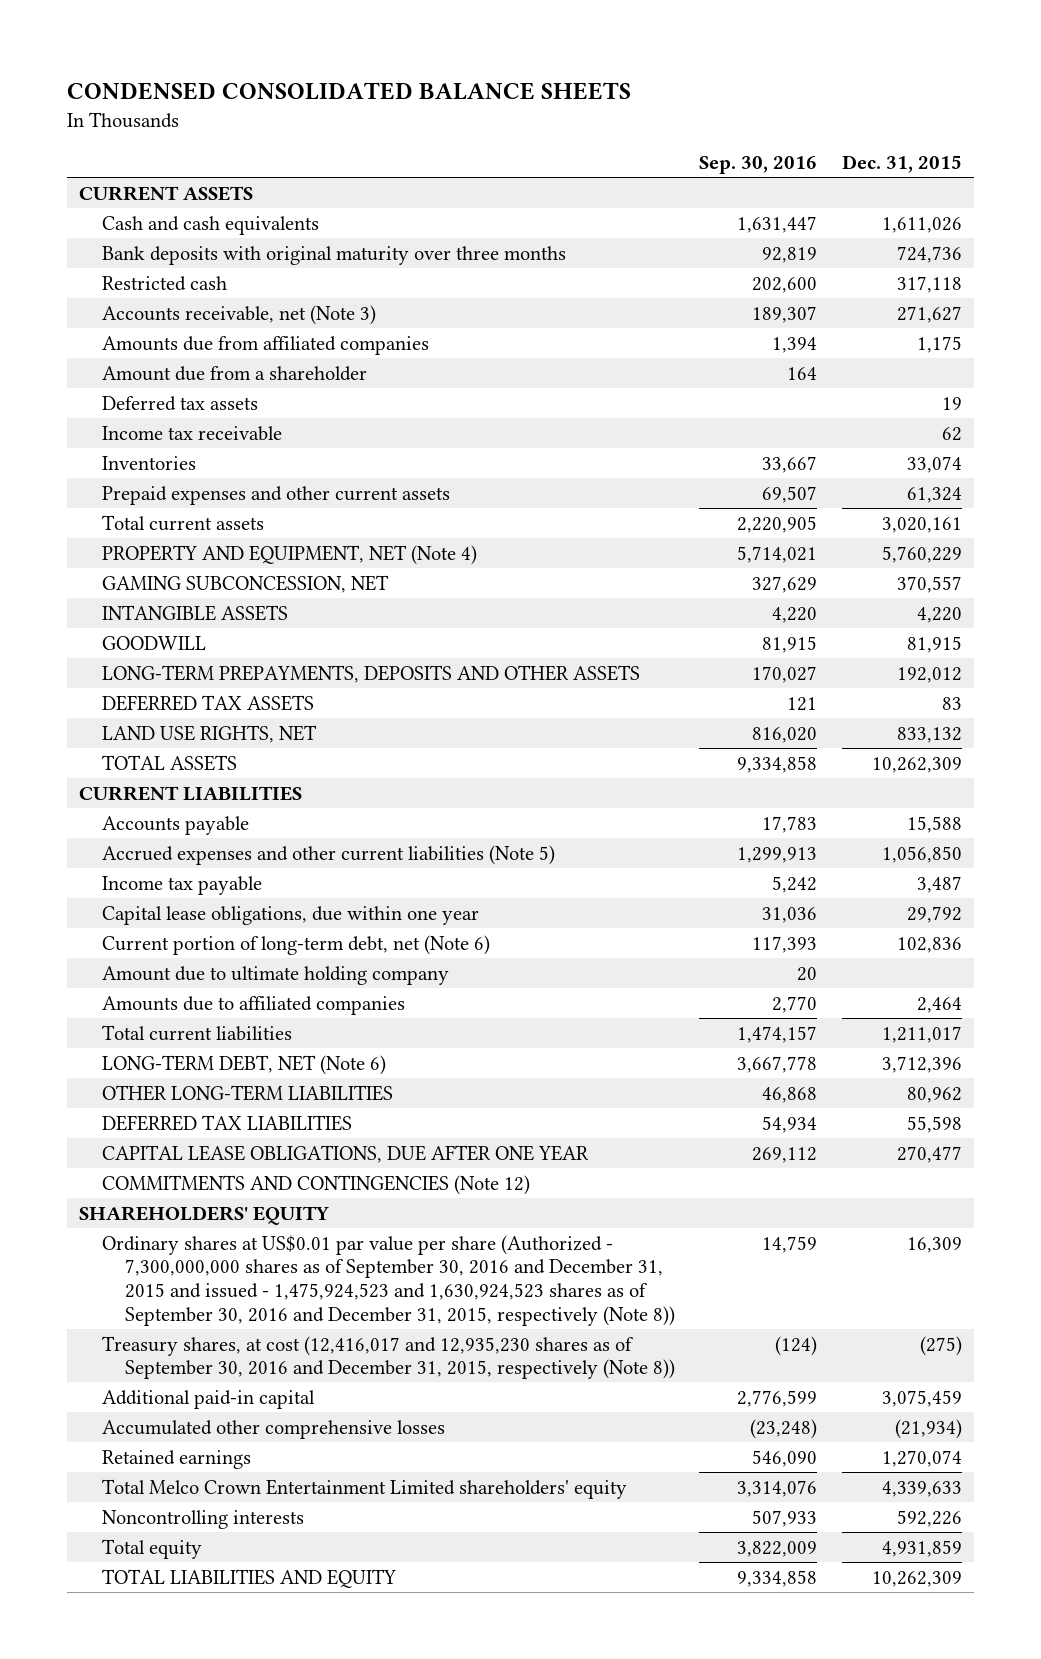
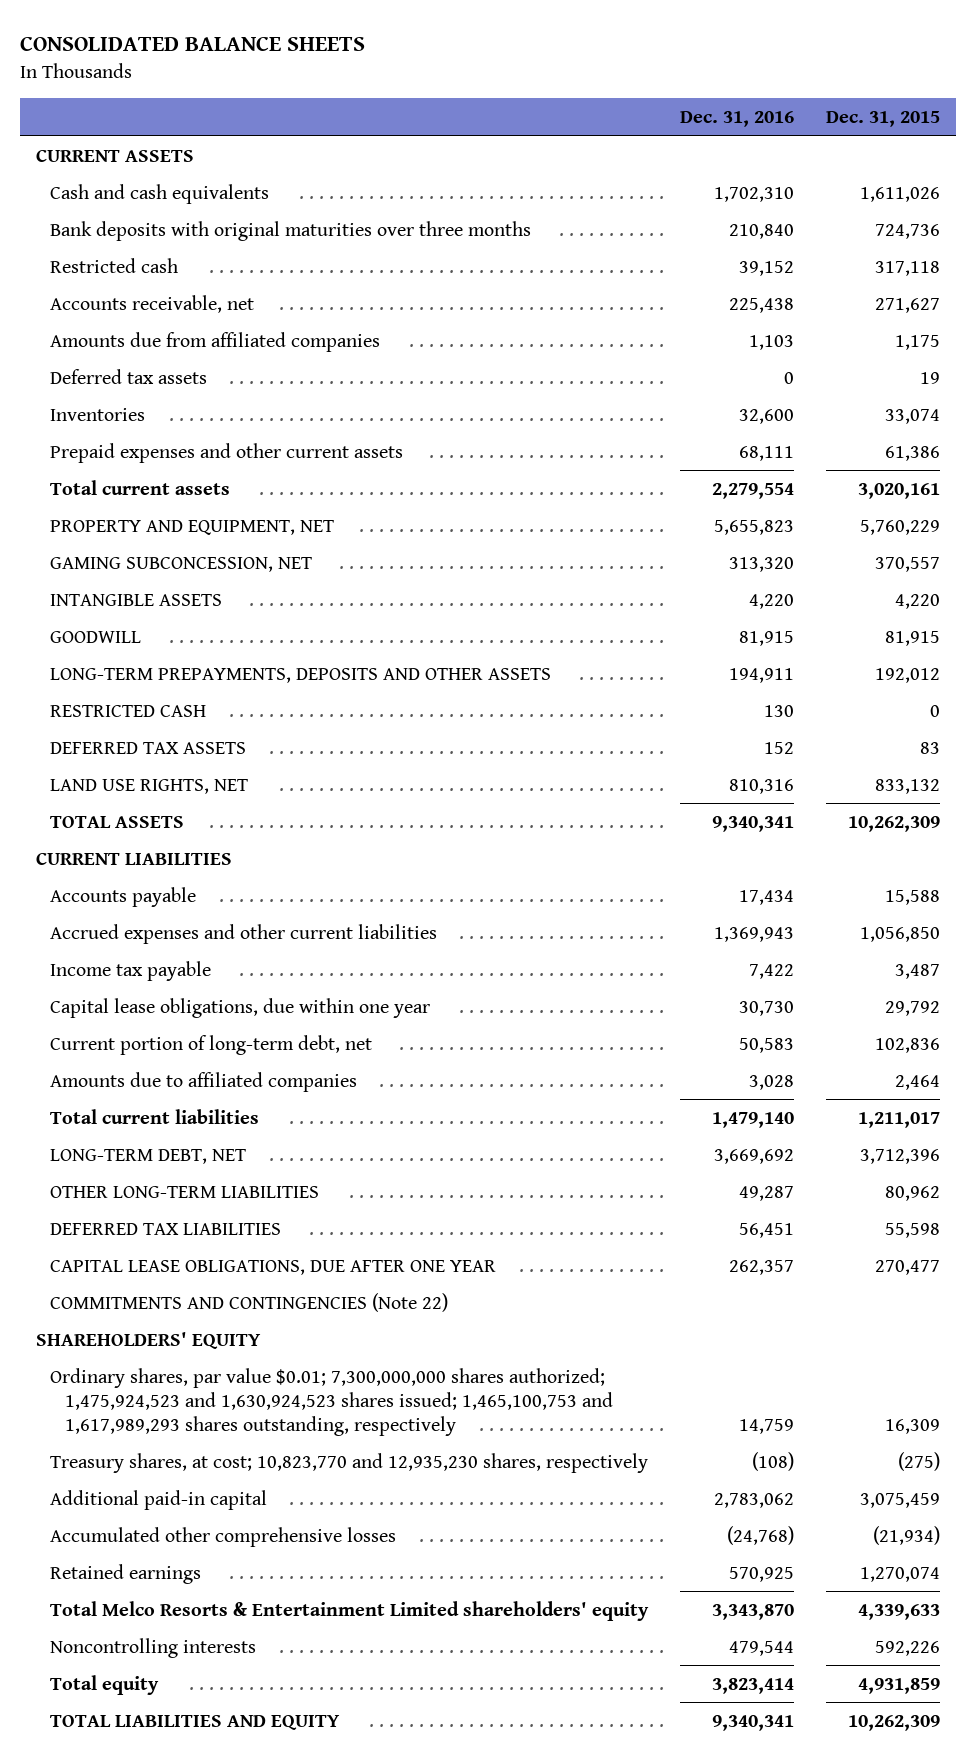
[66,81,631,100] CONDENSED CONSOLIDATED BALANCE SHEETS -> [19,36,365,52] CONSOLIDATED BALANCE SHEETS
[699,156,818,175] Sep. 30, 2016 -> none
none -> [680,111,795,128] Dec. 31, 2016
[101,245,566,265] Bank deposits with original maturity over three months -> [50,220,532,241] Bank deposits with original maturities over three months
[101,304,376,325] Accounts receivable, net (Note 3) -> [50,294,255,313] Accounts receivable, net
[101,365,367,381] Amount due from a shareholder -> none
[101,425,282,441] Income tax receivable -> none
[906,486,962,503] 61,324 -> [885,445,941,461] 61,386
[101,544,477,565] PROPERTY AND EQUIPMENT, NET (Note 4) -> [50,519,335,535] PROPERTY AND EQUIPMENT, NET
none -> [50,704,207,717] RESTRICTED CASH
[101,844,555,865] Accrued expenses and other current liabilities (Note 5) -> [50,923,438,944] Accrued expenses and other current liabilities
[101,965,449,985] Amount due to ultimate holding company -> none
[101,934,490,955] Current portion of long-term debt, net (Note 6) -> [50,1034,373,1055] Current portion of long-term debt, net
[101,1054,386,1075] LONG-TERM DEBT, NET (Note 6) -> [50,1148,247,1164] LONG-TERM DEBT, NET
[101,1174,530,1195] COMMITMENTS AND CONTINGENCIES (Note 12) -> [50,1292,449,1312] COMMITMENTS AND CONTINGENCIES (Note 22)
[101,1234,675,1326] Ordinary shares at US$0.01 par value per share (Authorized - 7,300,000,000 shares as of September 30, 2016 and December 31, 2015 and issued - 1,475,924,523 and 1,630,924,523 shares as of September 30, 2016 and December 31, 2015, respectively (Note 8)) -> [50,1367,613,1436] Ordinary shares, par value $0.01; 7,300,000,000 shares authorized; 1,475,924,523 and 1,630,924,523 shares issued; 1,465,100,753 and 1,617,989,293 shares outstanding, respectively
[101,1335,675,1380] Treasury shares, at cost (12,416,017 and 12,935,230 shares as of September 30, 2016 and December 31, 2015, respectively (Note 8)) -> [50,1452,649,1473] Treasury shares, at cost; 10,823,770 and 12,935,230 shares, respectively
[101,1478,627,1499] Total Melco Crown Entertainment Limited shareholders' equity -> [50,1600,650,1621] Total Melco Resorts & Entertainment Limited shareholders' equity

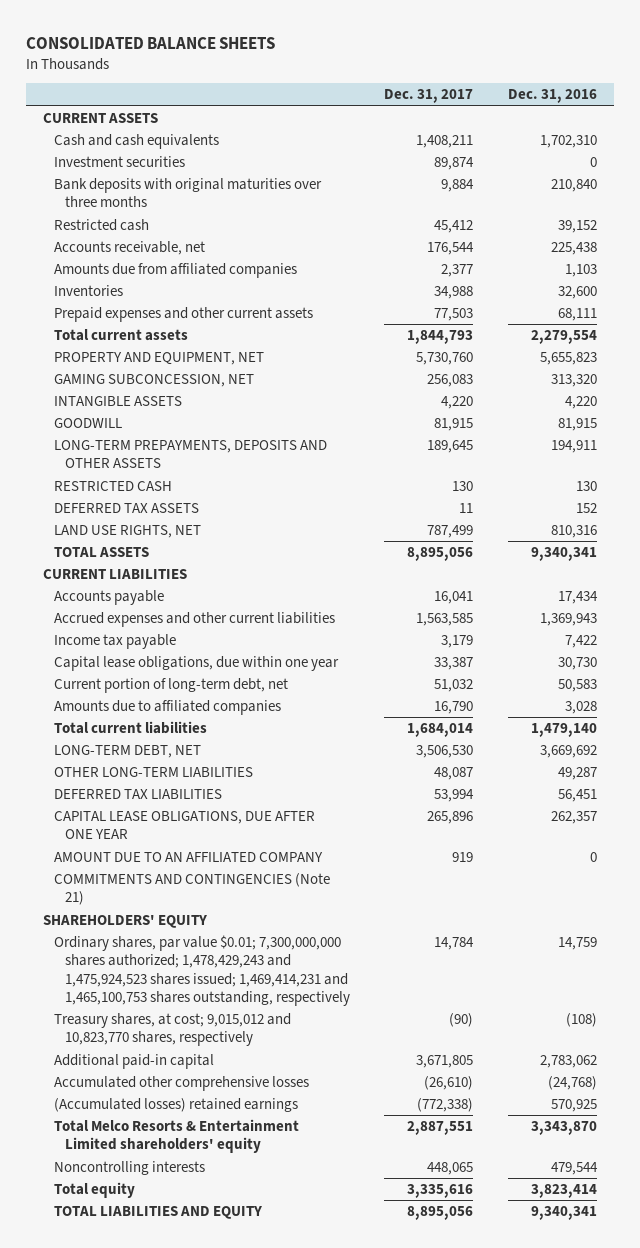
[826,111,941,128] Dec. 31, 2015 -> none
none -> [384,89,474,104] Dec. 31, 2017
none -> [53,156,185,168] Investment securities
[50,368,208,384] Deferred tax assets -> none
none -> [53,852,323,863] AMOUNT DUE TO AN AFFILIATED COMPANY
[50,1292,449,1312] COMMITMENTS AND CONTINGENCIES (Note 22) -> [53,873,330,906] COMMITMENTS AND CONTINGENCIES (Note 21)
[50,1367,613,1436] Ordinary shares, par value $0.01; 7,300,000,000 shares authorized; 1,475,924,523 and 1,630,924,523 shares issued; 1,465,100,753 and 1,617,989,293 shares outstanding, respectively -> [53,935,350,1007] Ordinary shares, par value $0.01; 7,300,000,000 shares authorized; 1,478,429,243 and 1,475,924,523 shares issued; 1,469,414,231 and 1,465,100,753 shares outstanding, respectively
[50,1452,649,1473] Treasury shares, at cost; 10,823,770 and 12,935,230 shares, respectively -> [53,1013,291,1047] Treasury shares, at cost; 9,015,012 and 10,823,770 shares, respectively
[50,1563,202,1584] Retained earnings -> [53,1098,298,1113] (Accumulated losses) retained earnings

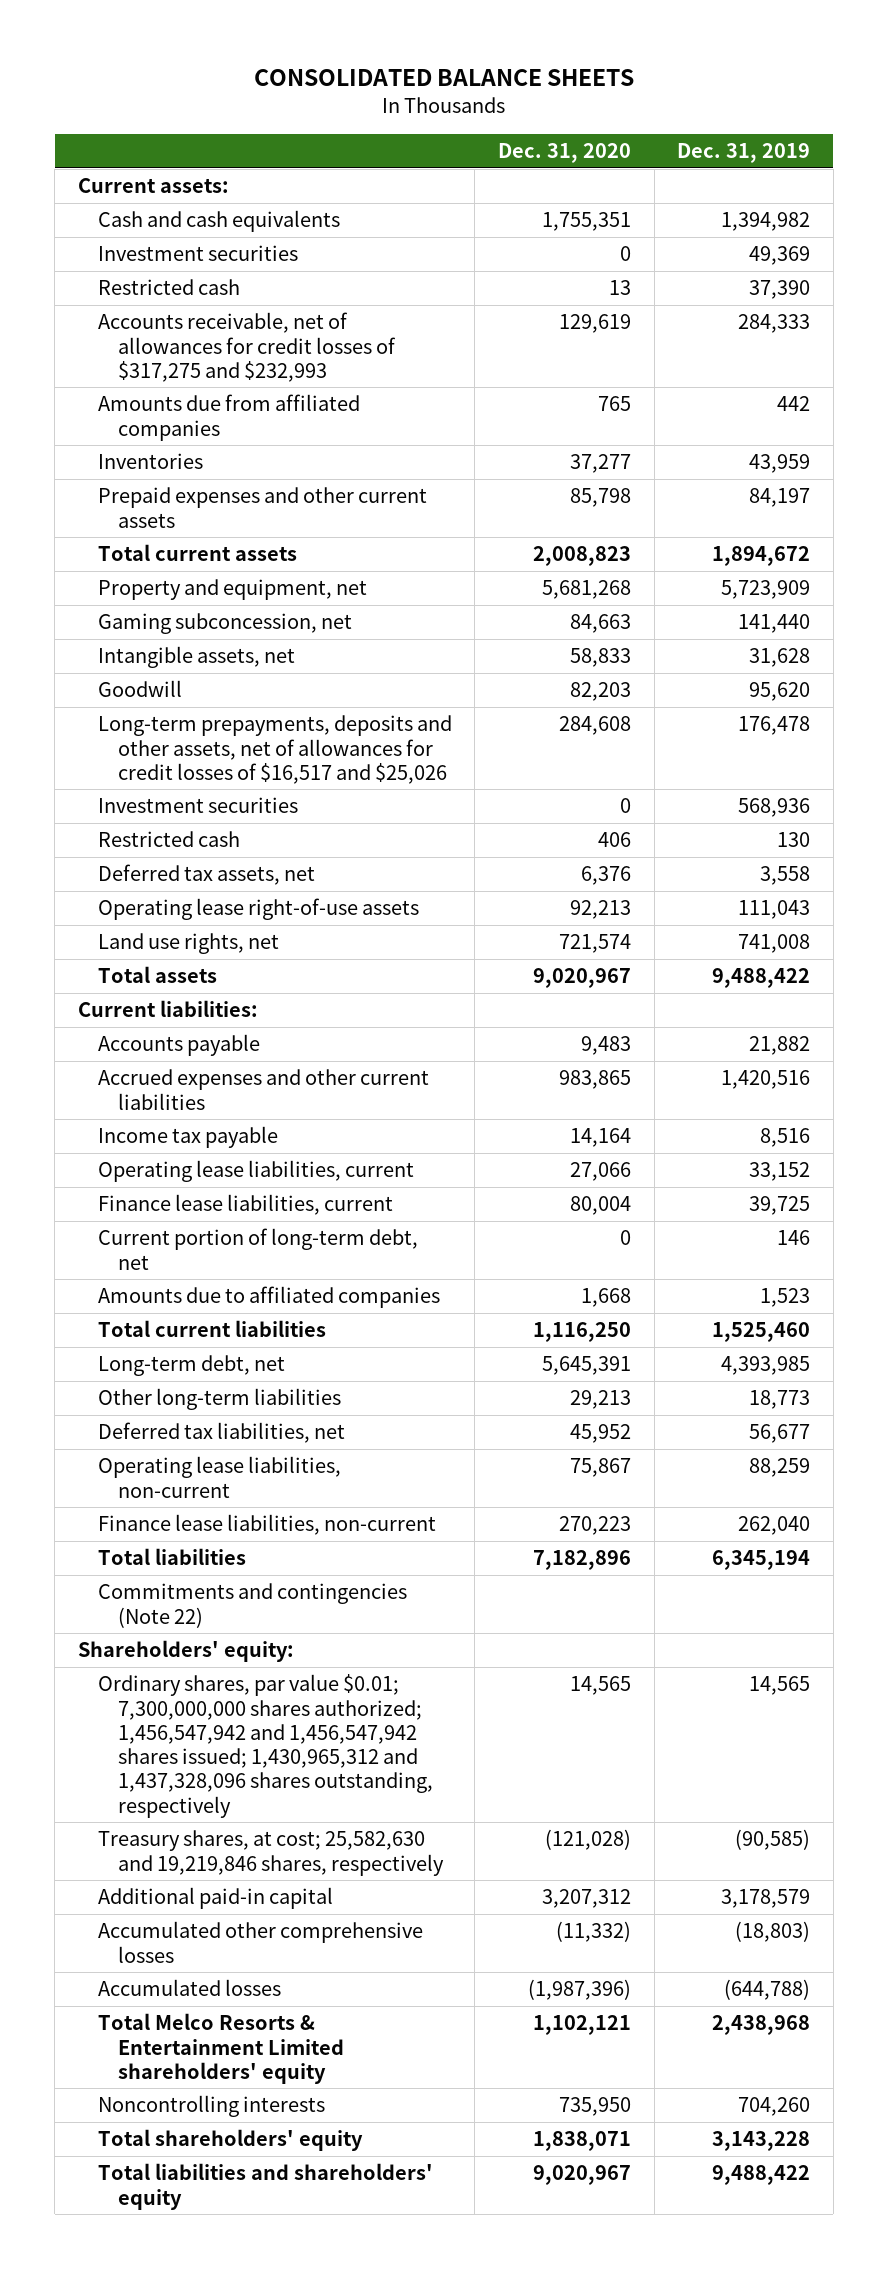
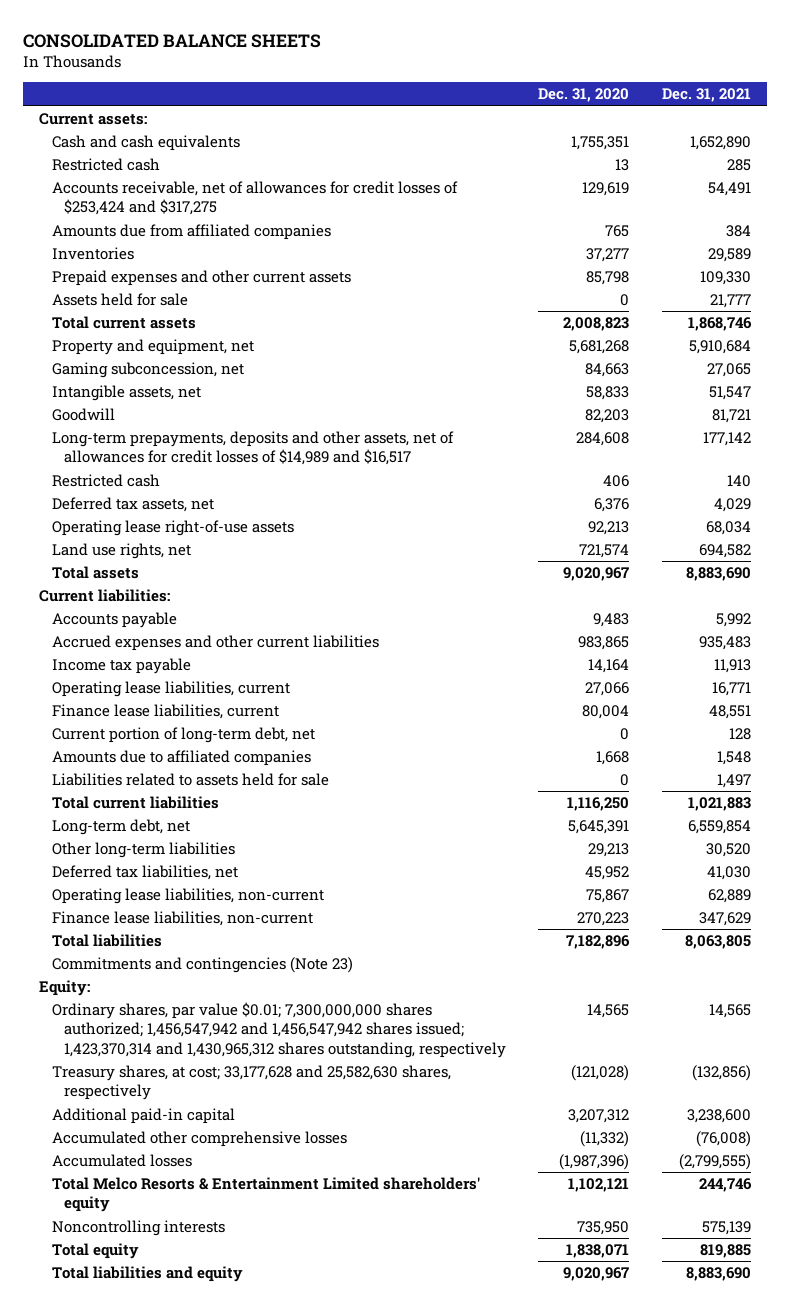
[677,142,811,163] Dec. 31, 2019 -> none
none -> [662,88,752,103] Dec. 31, 2021
[97,245,298,262] Investment securities -> none
[97,312,396,382] Accounts receivable, net of allowances for credit losses of $317,275 and $232,993 -> [51,181,458,216] Accounts receivable, net of allowances for credit losses of $253,424 and $317,275
none -> [51,293,188,307] Assets held for sale
[97,797,298,814] Investment securities -> none
[97,715,452,784] Long-term prepayments, deposits and other assets, net of allowances for credit losses of $16,517 and $25,026 -> [51,431,454,466] Long-term prepayments, deposits and other assets, net of allowances for credit losses of $14,989 and $16,517
none -> [51,773,329,787] Liabilities related to assets held for sale
[97,1583,407,1628] Commitments and contingencies (Note 22) -> [51,957,353,974] Commitments and contingencies (Note 23)
[78,1640,295,1663] Shareholders' equity: -> [39,980,91,997] Equity:
[97,1674,433,1818] Ordinary shares, par value $0.01; 7,300,000,000 shares authorized; 1,456,547,942 and 1,456,547,942 shares issued; 1,430,965,312 and 1,437,328,096 shares outstanding, respectively -> [51,1002,506,1058] Ordinary shares, par value $0.01; 7,300,000,000 shares authorized; 1,456,547,942 and 1,456,547,942 shares issued; 1,423,370,314 and 1,430,965,312 shares outstanding, respectively
[97,1830,444,1876] Treasury shares, at cost; 25,582,630 and 19,219,846 shares, respectively -> [51,1065,451,1101] Treasury shares, at cost; 33,177,628 and 25,582,630 shares, respectively
[97,2129,363,2152] Total shareholders' equity -> [51,1243,139,1260] Total equity
[97,2163,433,2210] Total liabilities and shareholders' equity -> [51,1266,243,1283] Total liabilities and equity

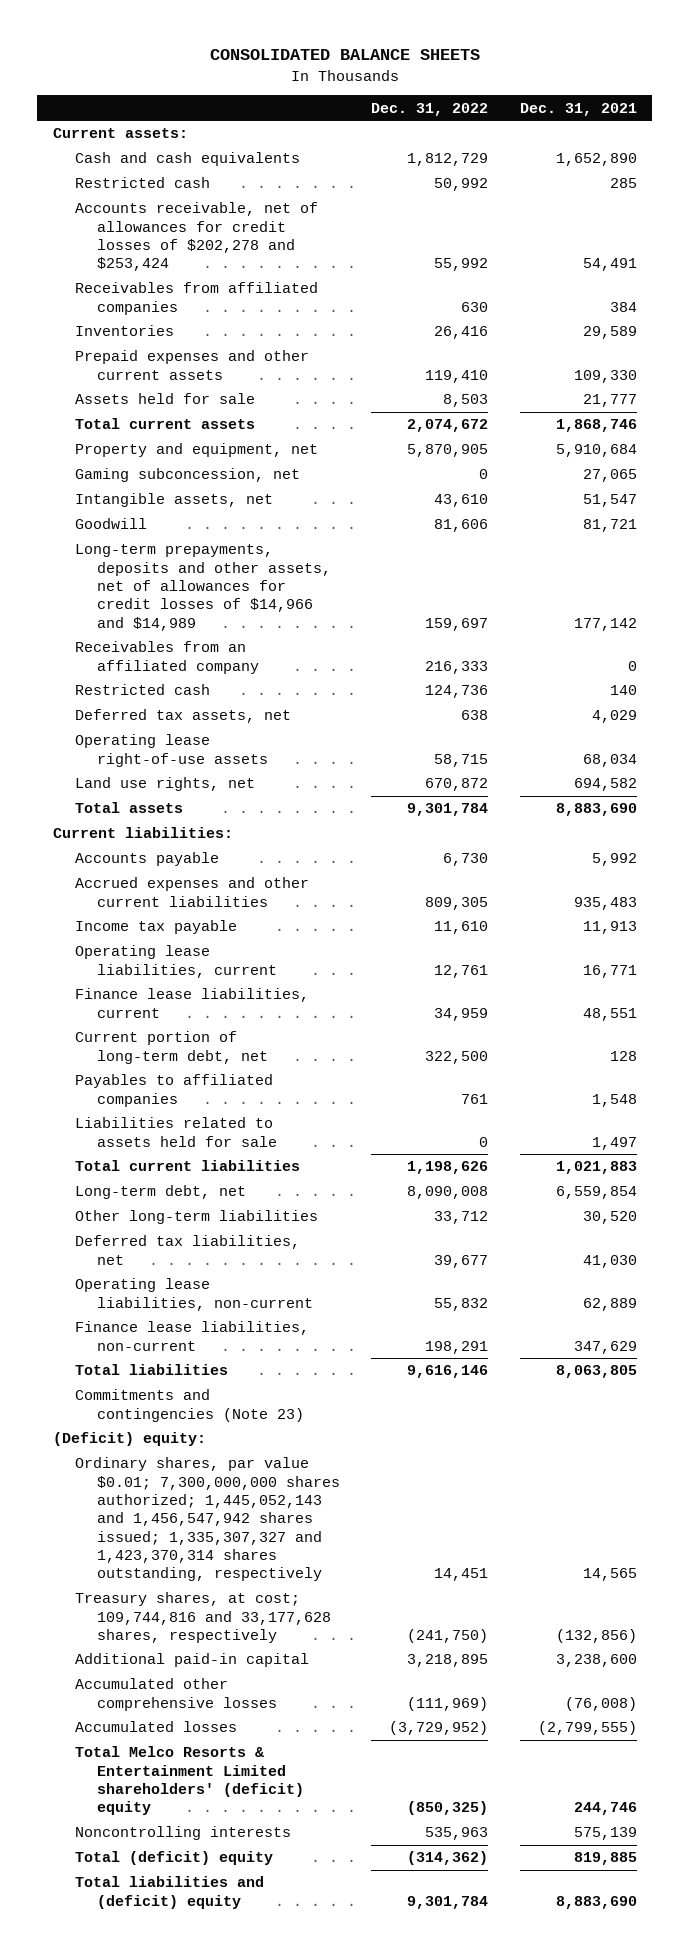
[538,88,630,103] Dec. 31, 2020 -> none
none -> [371,102,489,116] Dec. 31, 2022
[51,181,458,216] Accounts receivable, net of allowances for credit losses of $253,424 and $317,275 -> [74,202,318,272] Accounts receivable, net of allowances for credit losses of $202,278 and $253,424
[51,224,331,241] Amounts due from affiliated companies -> [74,282,318,315] Receivables from affiliated companies
[51,431,454,466] Long-term prepayments, deposits and other assets, net of allowances for credit losses of $14,989 and $16,517 -> [74,544,331,631] Long-term prepayments, deposits and other assets, net of allowances for credit losses of $14,966 and $14,989
none -> [74,641,259,674] Receivables from an affiliated company
[51,750,311,767] Amounts due to affiliated companies -> [74,1074,273,1107] Payables to affiliated companies
[39,980,91,997] Equity: -> [52,1432,206,1447] (Deficit) equity:
[51,1002,506,1058] Ordinary shares, par value $0.01; 7,300,000,000 shares authorized; 1,456,547,942 and 1,456,547,942 shares issued; 1,423,370,314 and 1,430,965,312 shares outstanding, respectively -> [74,1457,340,1582] Ordinary shares, par value $0.01; 7,300,000,000 shares authorized; 1,445,052,143 and 1,456,547,942 shares issued; 1,335,307,327 and 1,423,370,314 shares outstanding, respectively
[51,1065,451,1101] Treasury shares, at cost; 33,177,628 and 25,582,630 shares, respectively -> [74,1592,331,1644] Treasury shares, at cost; 109,744,816 and 33,177,628 shares, respectively
[51,1177,480,1213] Total Melco Resorts & Entertainment Limited shareholders' equity -> [74,1746,304,1816] Total Melco Resorts & Entertainment Limited shareholders' (deficit) equity
[51,1243,139,1260] Total equity -> [74,1851,273,1866] Total (deficit) equity
[51,1266,243,1283] Total liabilities and equity -> [74,1876,264,1909] Total liabilities and (deficit) equity

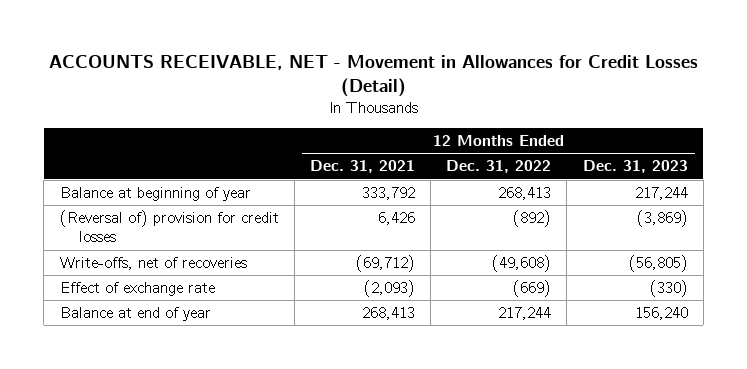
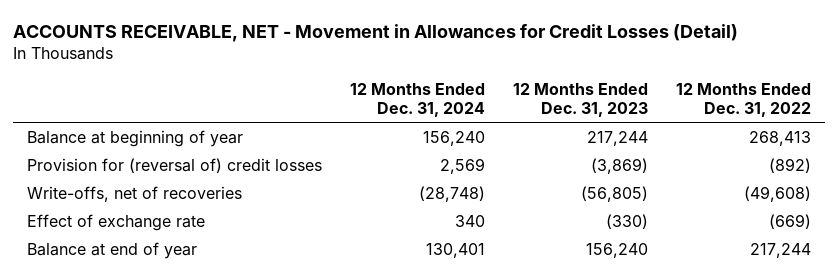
[309,160,415,174] Dec. 31, 2021 -> none
none -> [350,82,486,118] 12 Months Ended Dec. 31, 2024
[59,210,279,243] (Reversal of) provision for credit losses -> [27,157,323,173] Provision for (reversal of) credit losses

